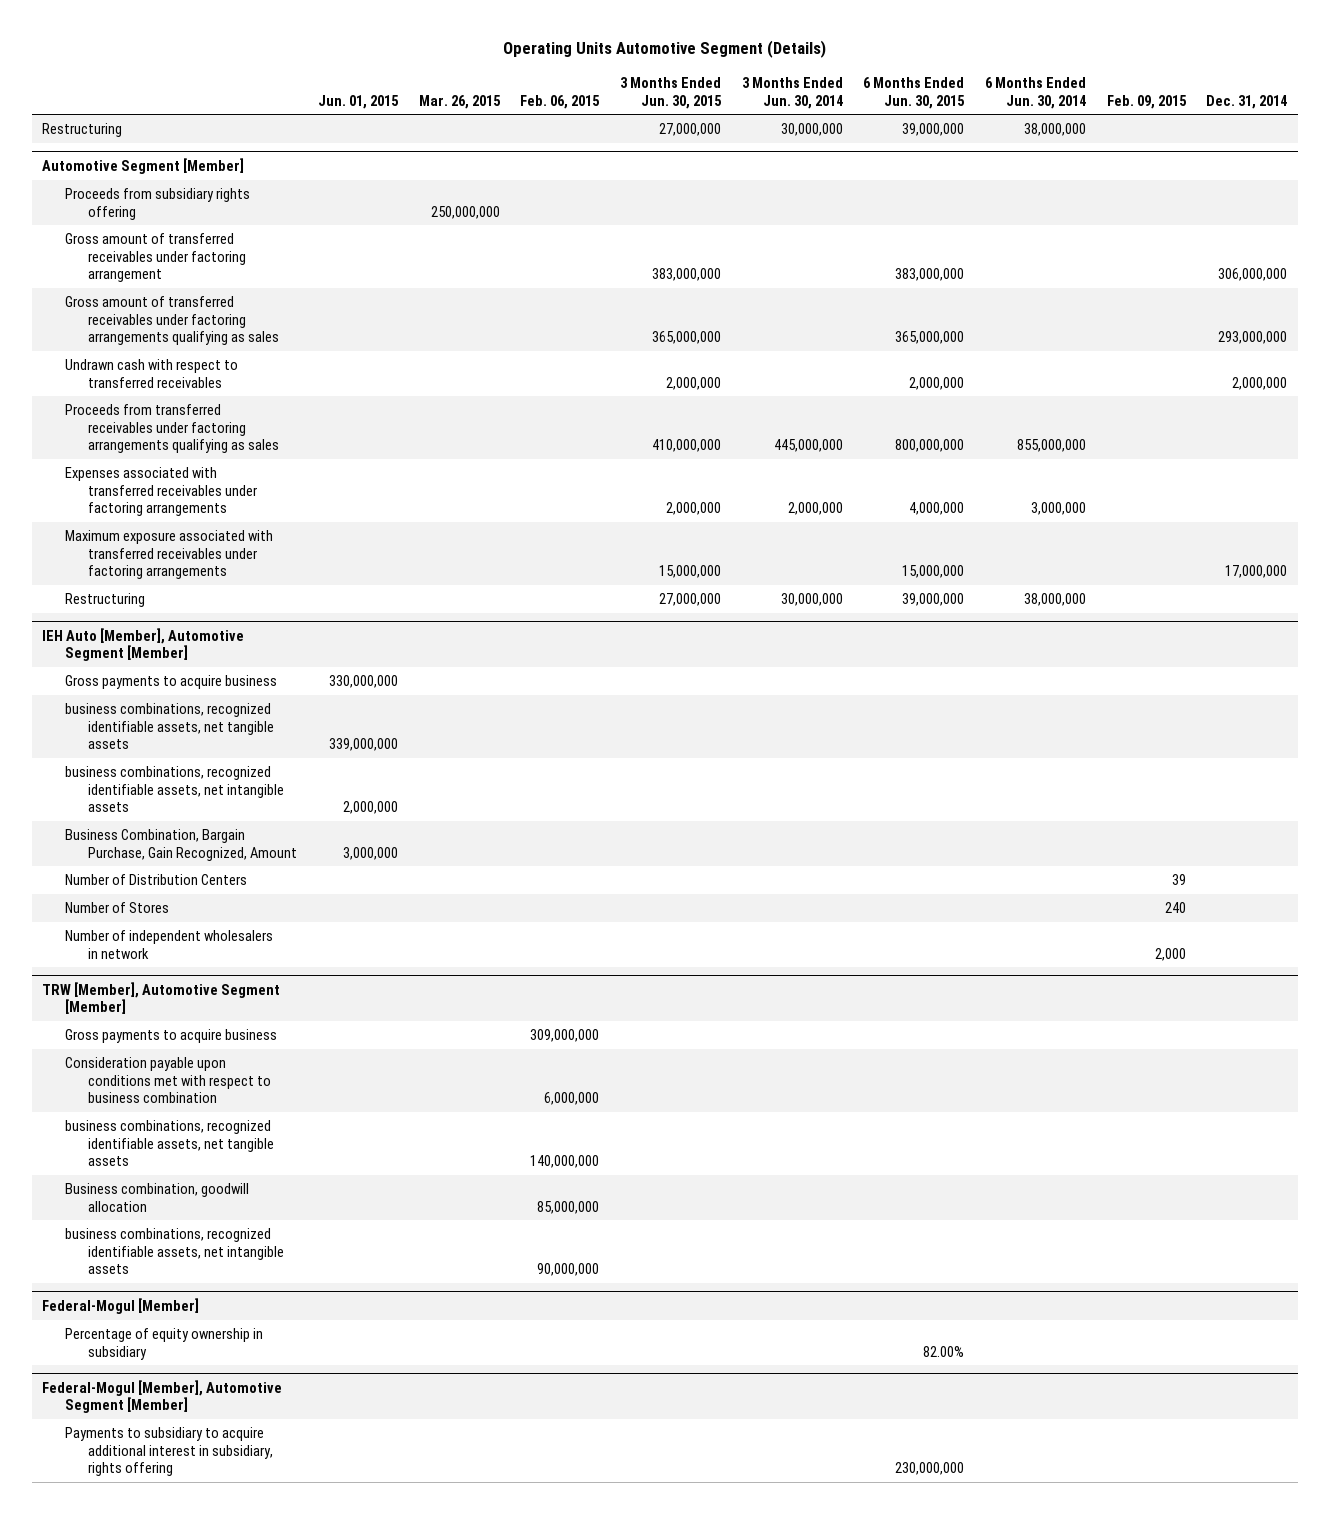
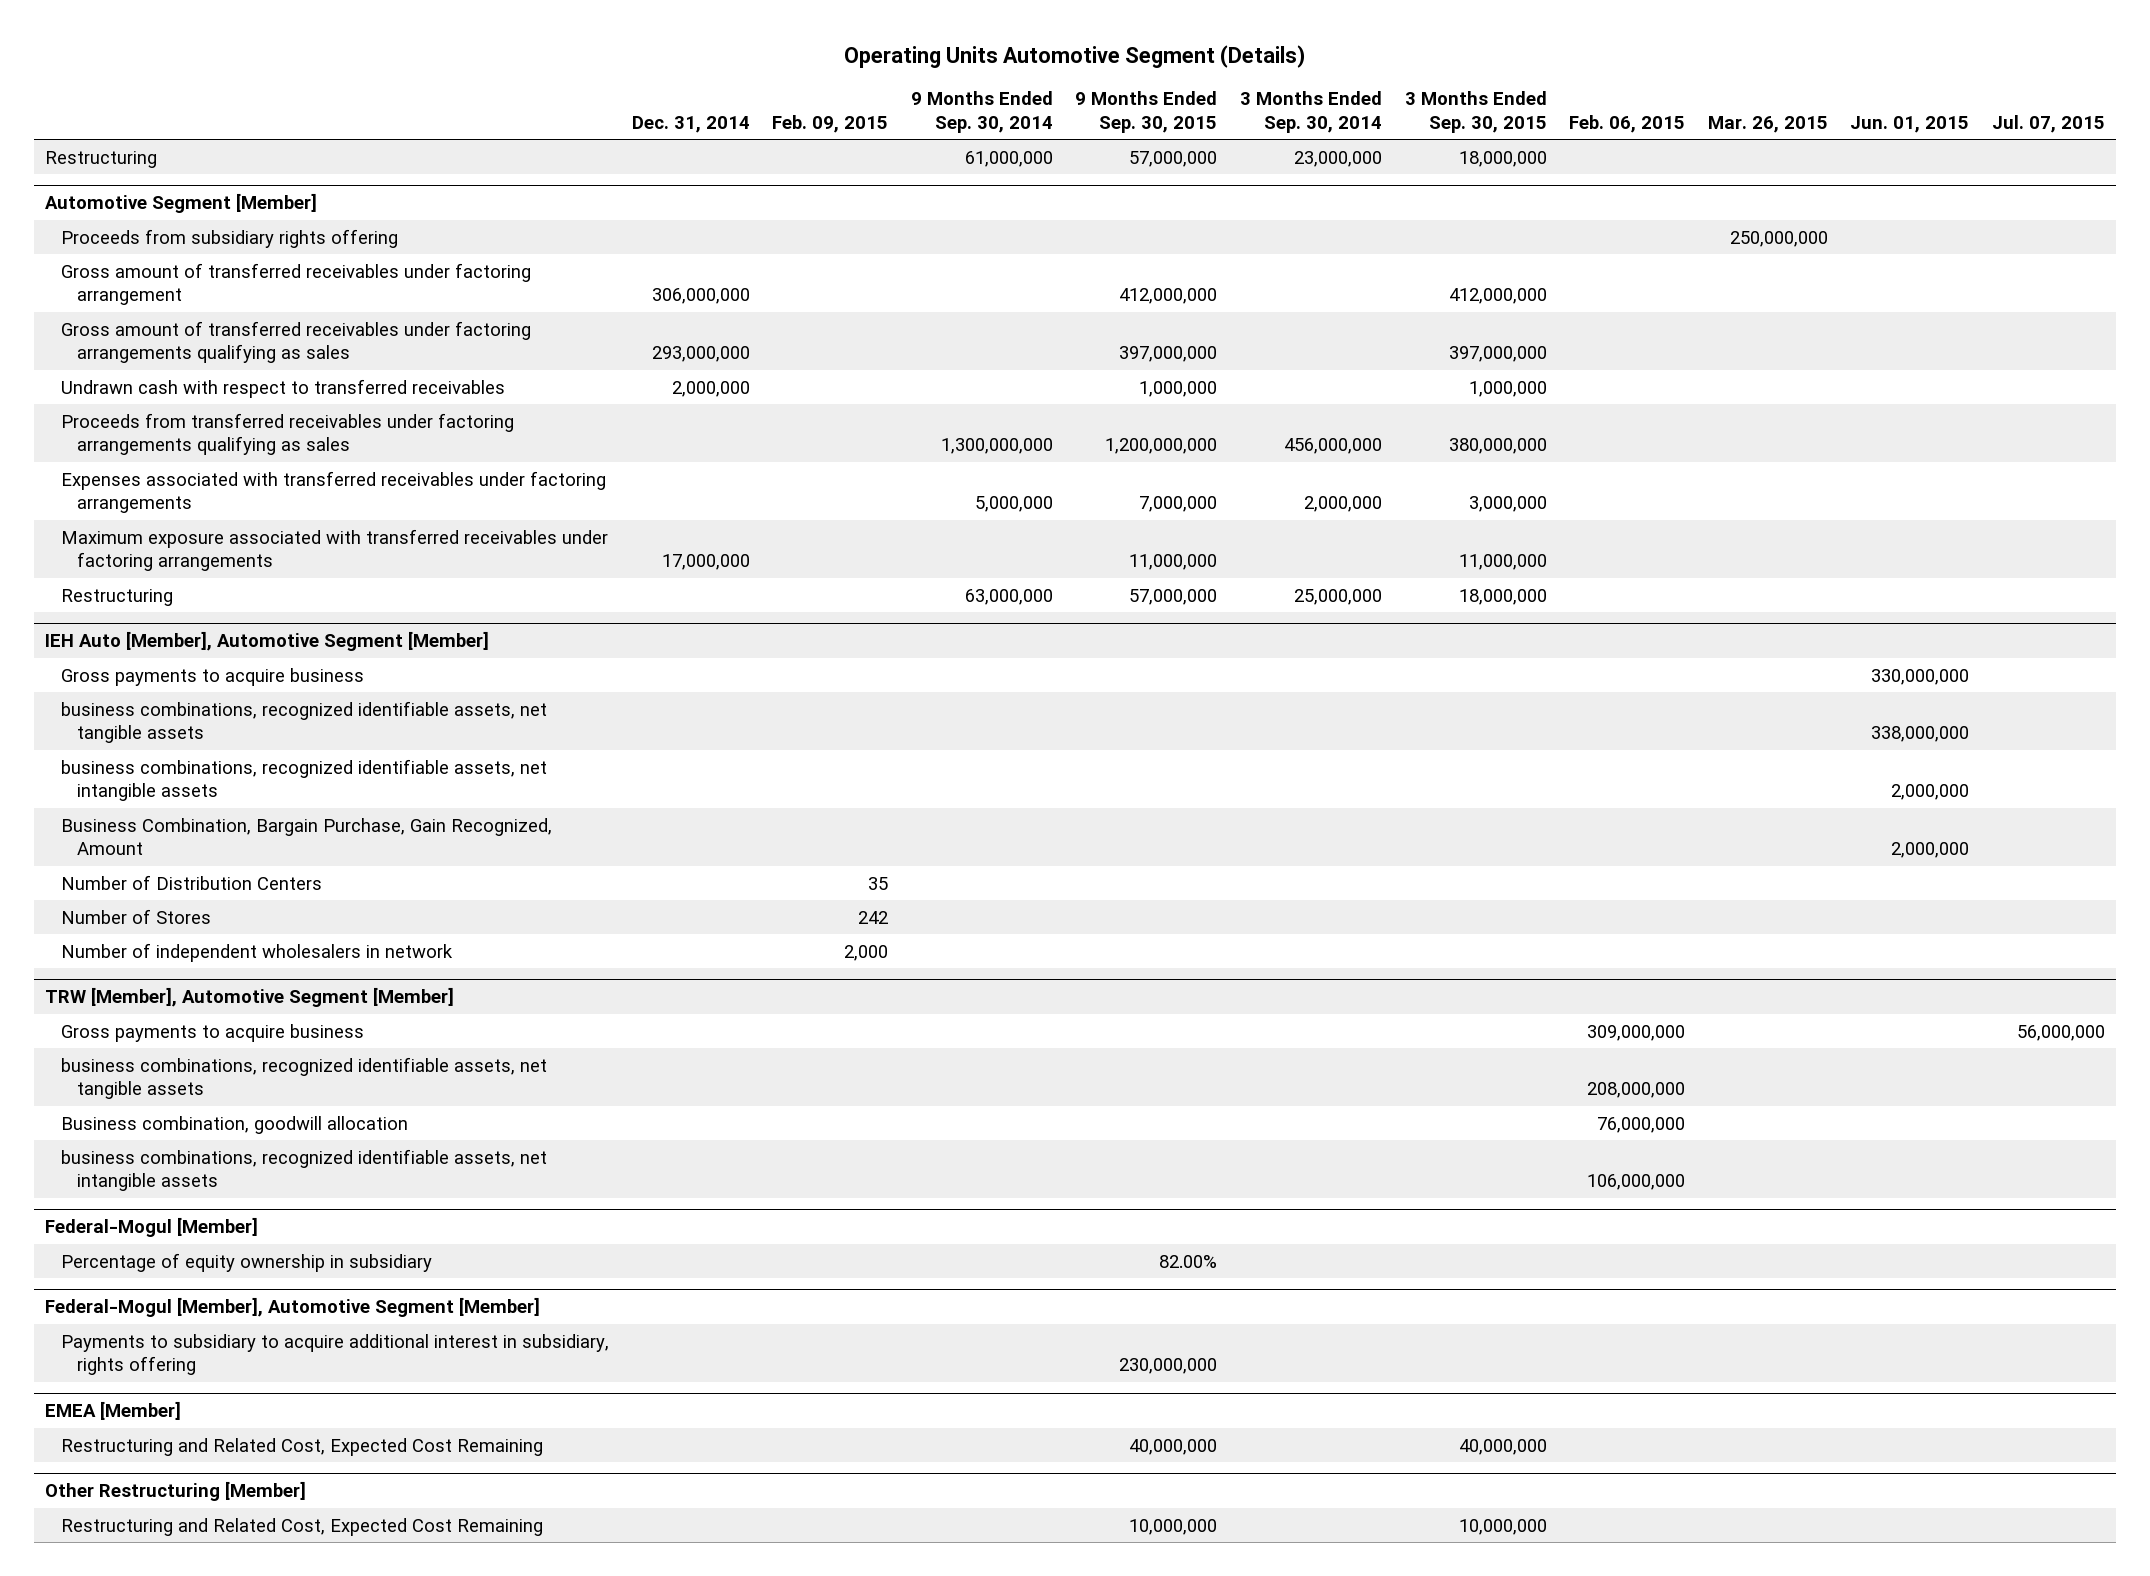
[619,76,722,109] 3 Months Ended Jun. 30, 2015 -> none
[741,76,843,109] 3 Months Ended Jun. 30, 2014 -> none
[863,76,966,109] 6 Months Ended Jun. 30, 2015 -> none
[985,76,1087,109] 6 Months Ended Jun. 30, 2014 -> none
none -> [910,91,1053,134] 9 Months Ended Sep. 30, 2014
none -> [1075,91,1218,134] 9 Months Ended Sep. 30, 2015
none -> [1239,91,1382,134] 3 Months Ended Sep. 30, 2014
none -> [1404,91,1547,134] 3 Months Ended Sep. 30, 2015
none -> [1991,115,2105,134] Jul. 07, 2015
[328,738,398,752] 339,000,000 -> [1871,726,1970,743] 338,000,000
[342,846,398,860] 3,000,000 -> [1891,842,1970,859] 2,000,000
[1171,873,1186,885] 39 -> [868,876,889,890] 35
[1164,901,1186,913] 240 -> [858,910,889,924] 242
[65,1056,272,1104] Consideration payable upon conditions met with respect to business combination -> none
[530,1155,600,1169] 140,000,000 -> [1587,1082,1686,1099] 208,000,000
[537,1200,600,1214] 85,000,000 -> [1597,1116,1686,1133] 76,000,000
[537,1263,600,1277] 90,000,000 -> [1587,1174,1686,1191] 106,000,000
none -> [45,1401,182,1421] EMEA [Member]
none -> [61,1437,544,1456] Restructuring and Related Cost, Expected Cost Remaining
none -> [45,1481,307,1502] Other Restructuring [Member]
none -> [61,1517,544,1536] Restructuring and Related Cost, Expected Cost Remaining

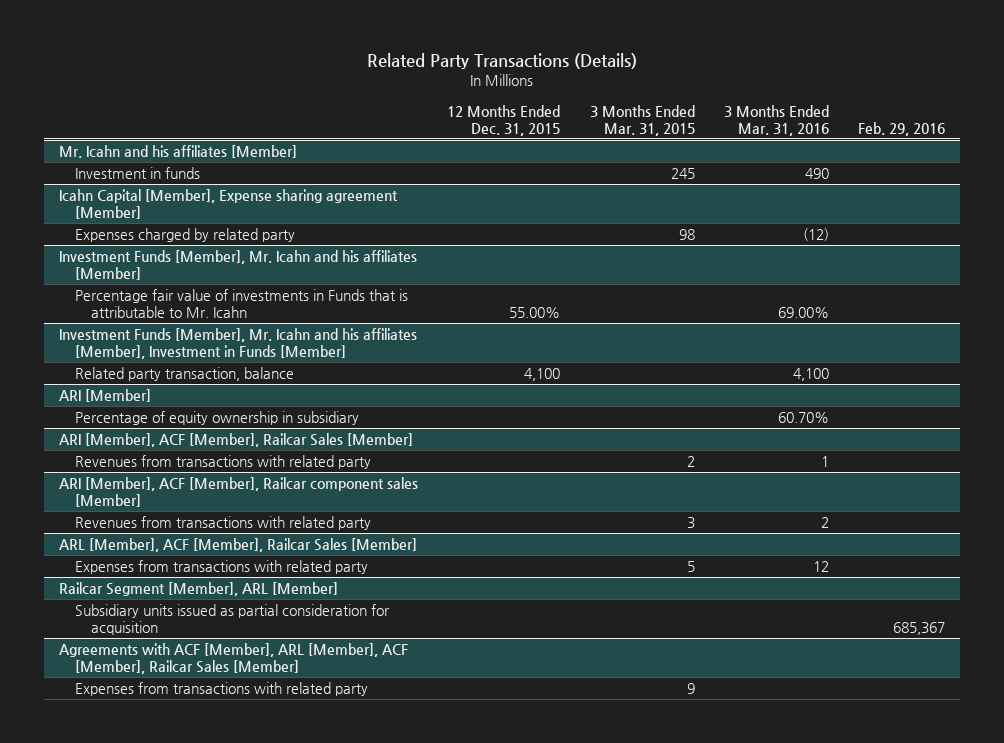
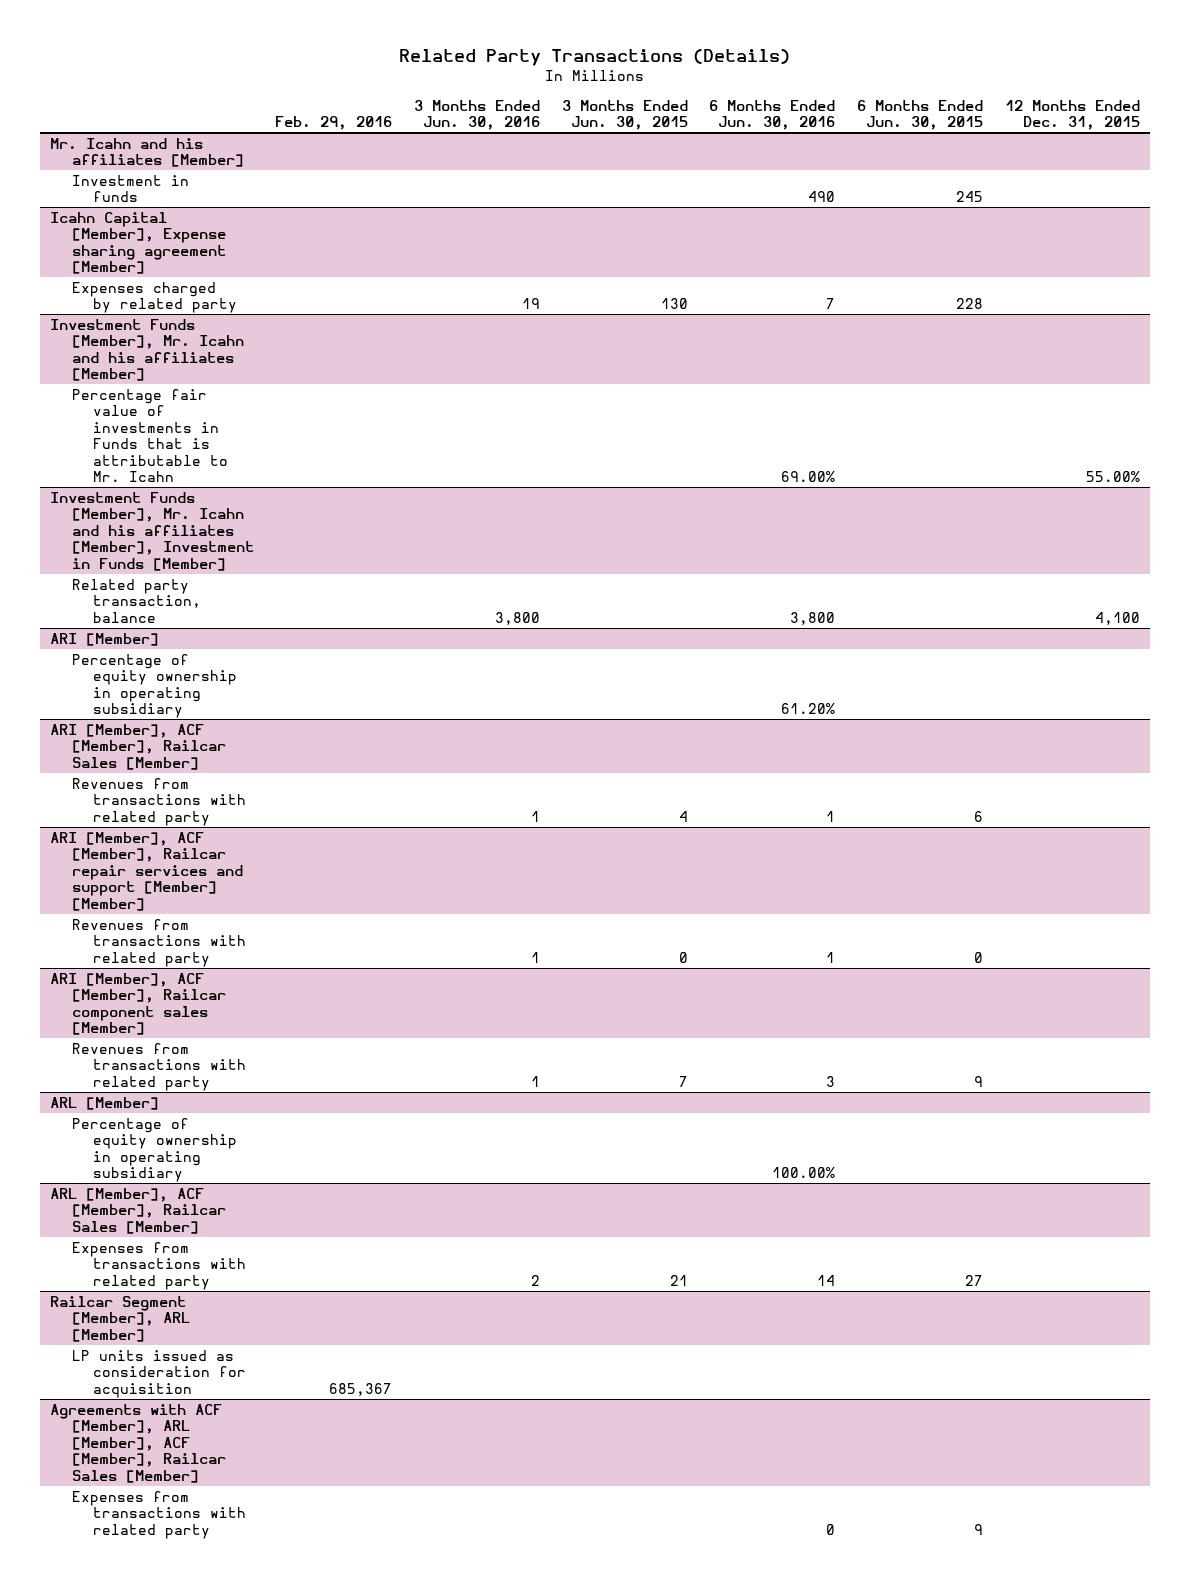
[589,104,695,136] 3 Months Ended Mar. 31, 2015 -> none
[723,104,829,136] 3 Months Ended Mar. 31, 2016 -> none
none -> [414,99,541,131] 3 Months Ended Jun. 30, 2016
none -> [561,99,688,131] 3 Months Ended Jun. 30, 2015
none -> [709,99,836,131] 6 Months Ended Jun. 30, 2016
none -> [856,99,983,131] 6 Months Ended Jun. 30, 2015
[75,411,360,426] Percentage of equity ownership in subsidiary -> [71,653,238,719] Percentage of equity ownership in operating subsidiary
none -> [50,831,243,911] ARI [Member], ACF [Member], Railcar repair services and support [Member] [Member]
none -> [71,918,247,967] Revenues from transactions with related party
none -> [50,1096,160,1110] ARL [Member]
none -> [71,1117,238,1183] Percentage of equity ownership in operating subsidiary
[75,604,391,636] Subsidiary units issued as partial consideration for acquisition -> [71,1349,247,1398] LP units issued as consideration for acquisition

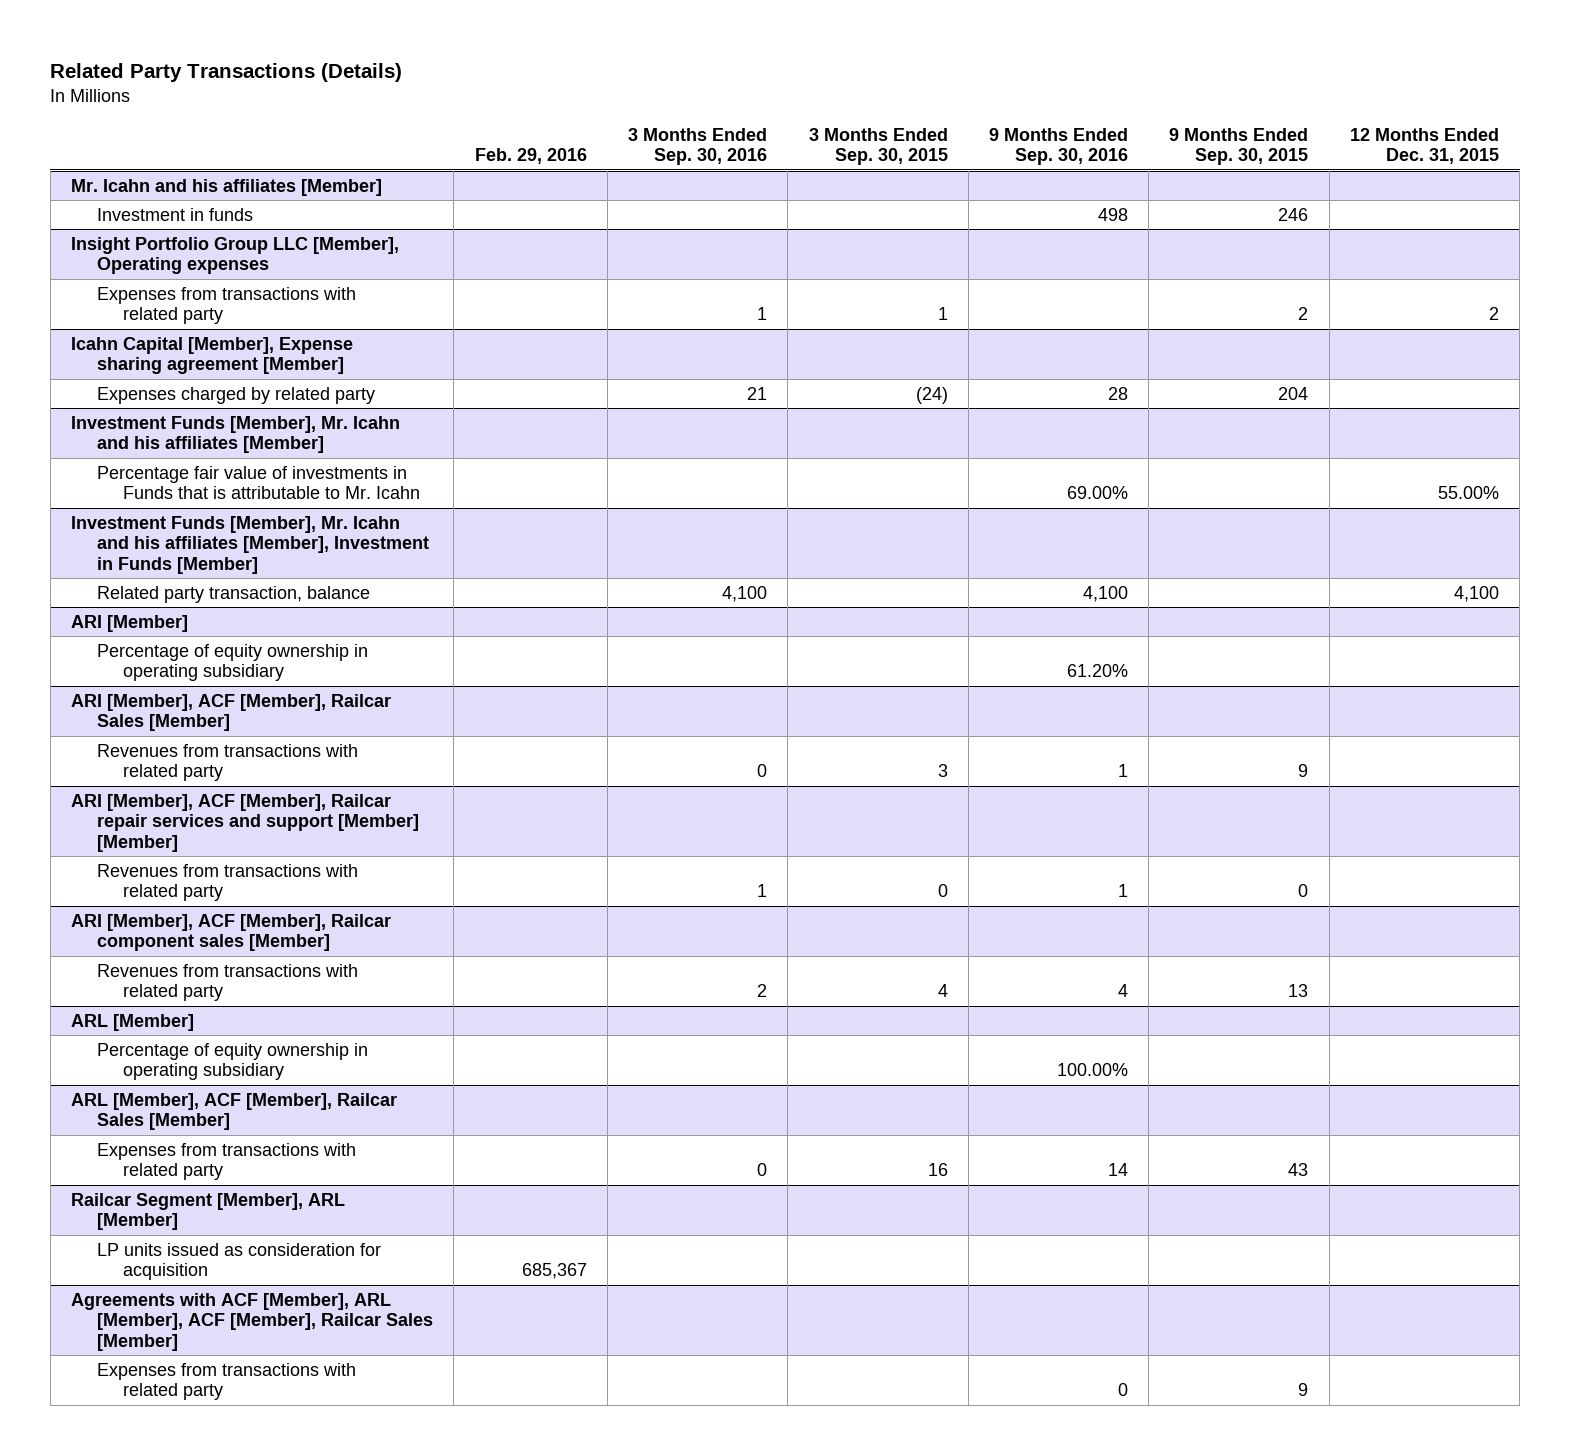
[414,99,541,131] 3 Months Ended Jun. 30, 2016 -> none
[561,99,688,131] 3 Months Ended Jun. 30, 2015 -> none
[709,99,836,131] 6 Months Ended Jun. 30, 2016 -> none
[856,99,983,131] 6 Months Ended Jun. 30, 2015 -> none
none -> [628,127,768,166] 3 Months Ended Sep. 30, 2016
none -> [808,127,948,166] 3 Months Ended Sep. 30, 2015
none -> [989,127,1129,166] 9 Months Ended Sep. 30, 2016
none -> [1169,127,1309,166] 9 Months Ended Sep. 30, 2015
none -> [71,236,400,275] Insight Portfolio Group LLC [Member], Operating expenses
none -> [97,286,357,325] Expenses from transactions with related party

